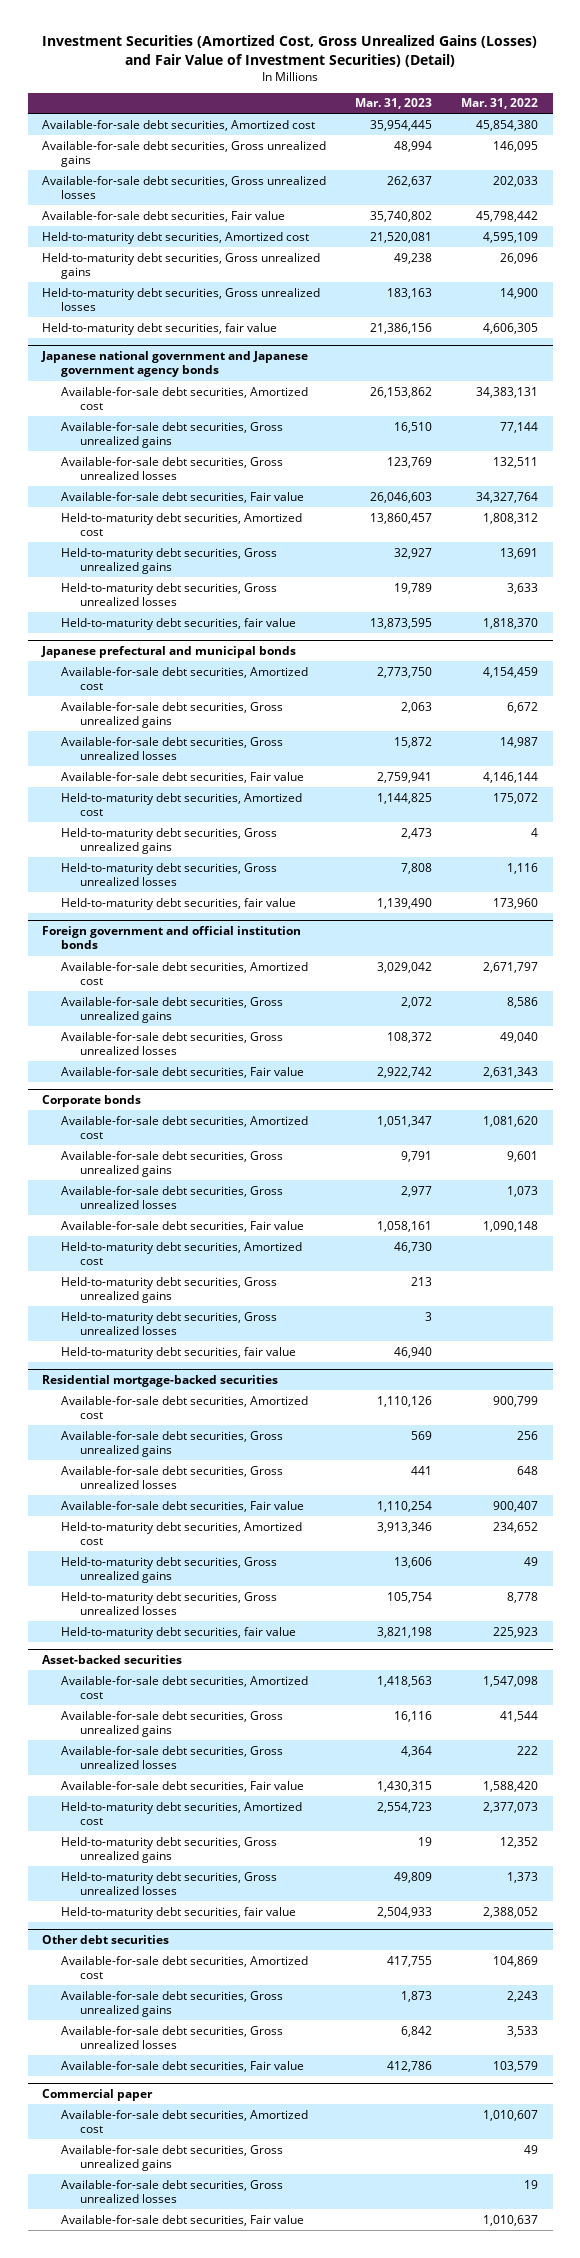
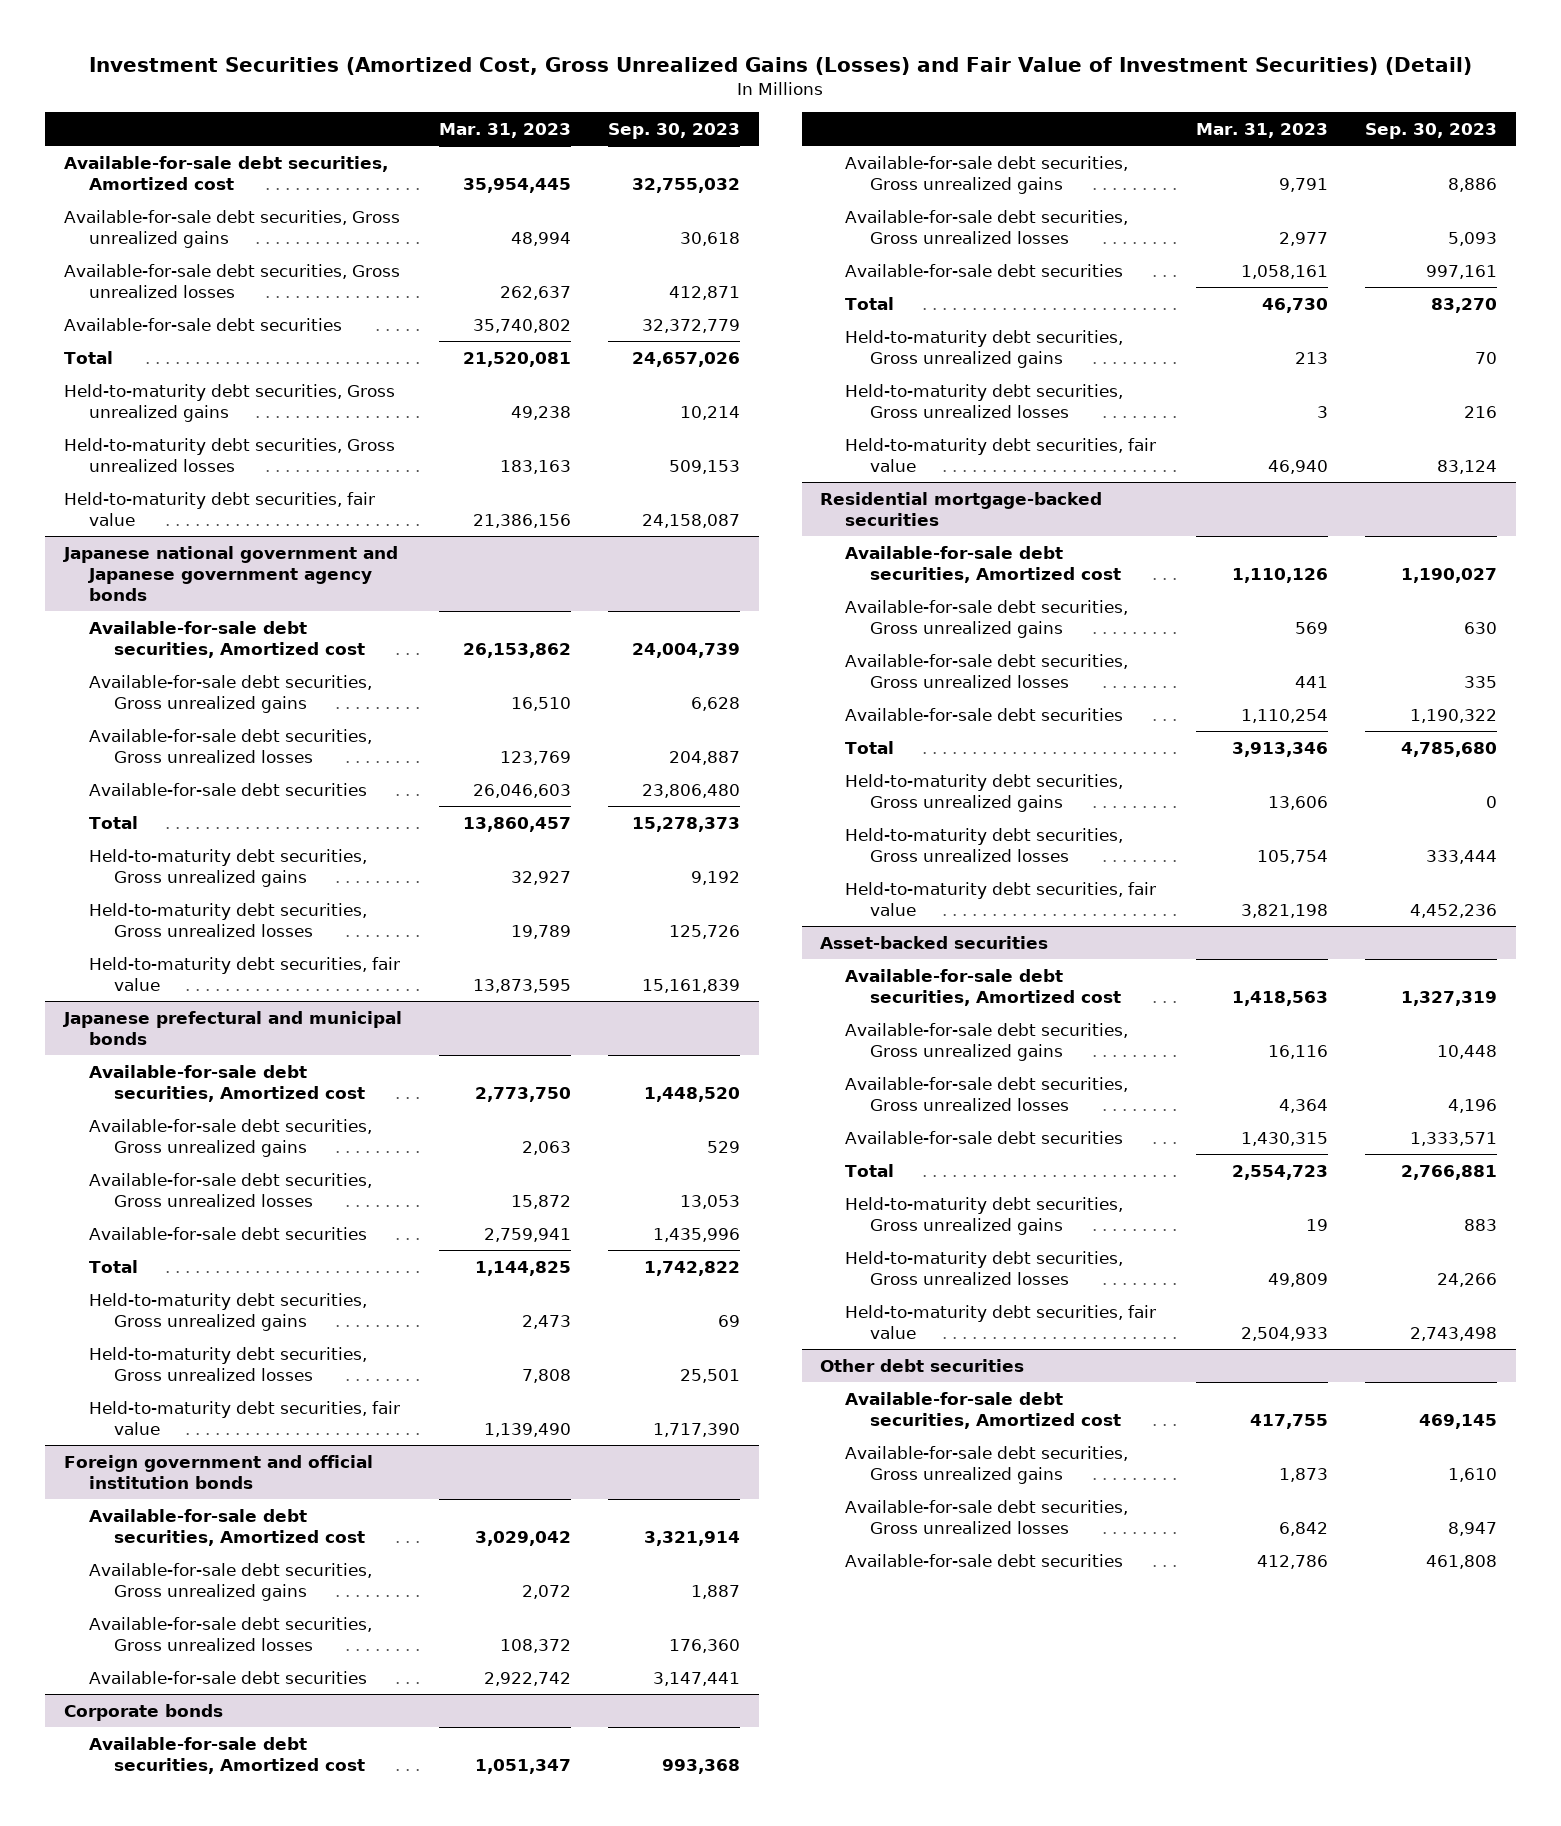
[461,98,539,110] Mar. 31, 2022 -> none
none -> [608,122,741,139] Sep. 30, 2023
[42,210,286,222] Available-for-sale debt securities, Fair value -> [63,317,342,331] Available-for-sale debt securities
[42,231,310,244] Held-to-maturity debt securities, Amortized cost -> [63,350,113,364] Total
[61,491,305,503] Available-for-sale debt securities, Fair value -> [88,782,367,796] Available-for-sale debt securities
[61,512,303,537] Held-to-maturity debt securities, Amortized cost -> [88,815,138,829] Total
[61,771,305,783] Available-for-sale debt securities, Fair value -> [88,1226,367,1240] Available-for-sale debt securities
[61,792,303,817] Held-to-maturity debt securities, Amortized cost -> [88,1259,138,1273] Total
[61,1066,305,1078] Available-for-sale debt securities, Fair value -> [88,1670,367,1684] Available-for-sale debt securities
[61,1220,305,1232] Available-for-sale debt securities, Fair value -> [845,263,1124,277] Available-for-sale debt securities
[61,1241,303,1266] Held-to-maturity debt securities, Amortized cost -> [845,296,895,310] Total
[61,1500,305,1512] Available-for-sale debt securities, Fair value -> [845,707,1124,721] Available-for-sale debt securities
[61,1521,303,1546] Held-to-maturity debt securities, Amortized cost -> [845,740,895,754] Total
[61,1780,305,1792] Available-for-sale debt securities, Fair value -> [845,1130,1124,1144] Available-for-sale debt securities
[61,1801,303,1826] Held-to-maturity debt securities, Amortized cost -> [845,1163,895,1177] Total
[42,2088,154,2101] Commercial paper -> none
[61,2109,309,2134] Available-for-sale debt securities, Amortized cost -> none
[61,2144,284,2172] Available-for-sale debt securities, Gross unrealized gains -> none
[61,2179,284,2204] Available-for-sale debt securities, Gross unrealized losses -> none
[61,2214,305,2226] Available-for-sale debt securities, Fair value -> none
[61,2060,305,2072] Available-for-sale debt securities, Fair value -> [845,1553,1124,1567] Available-for-sale debt securities

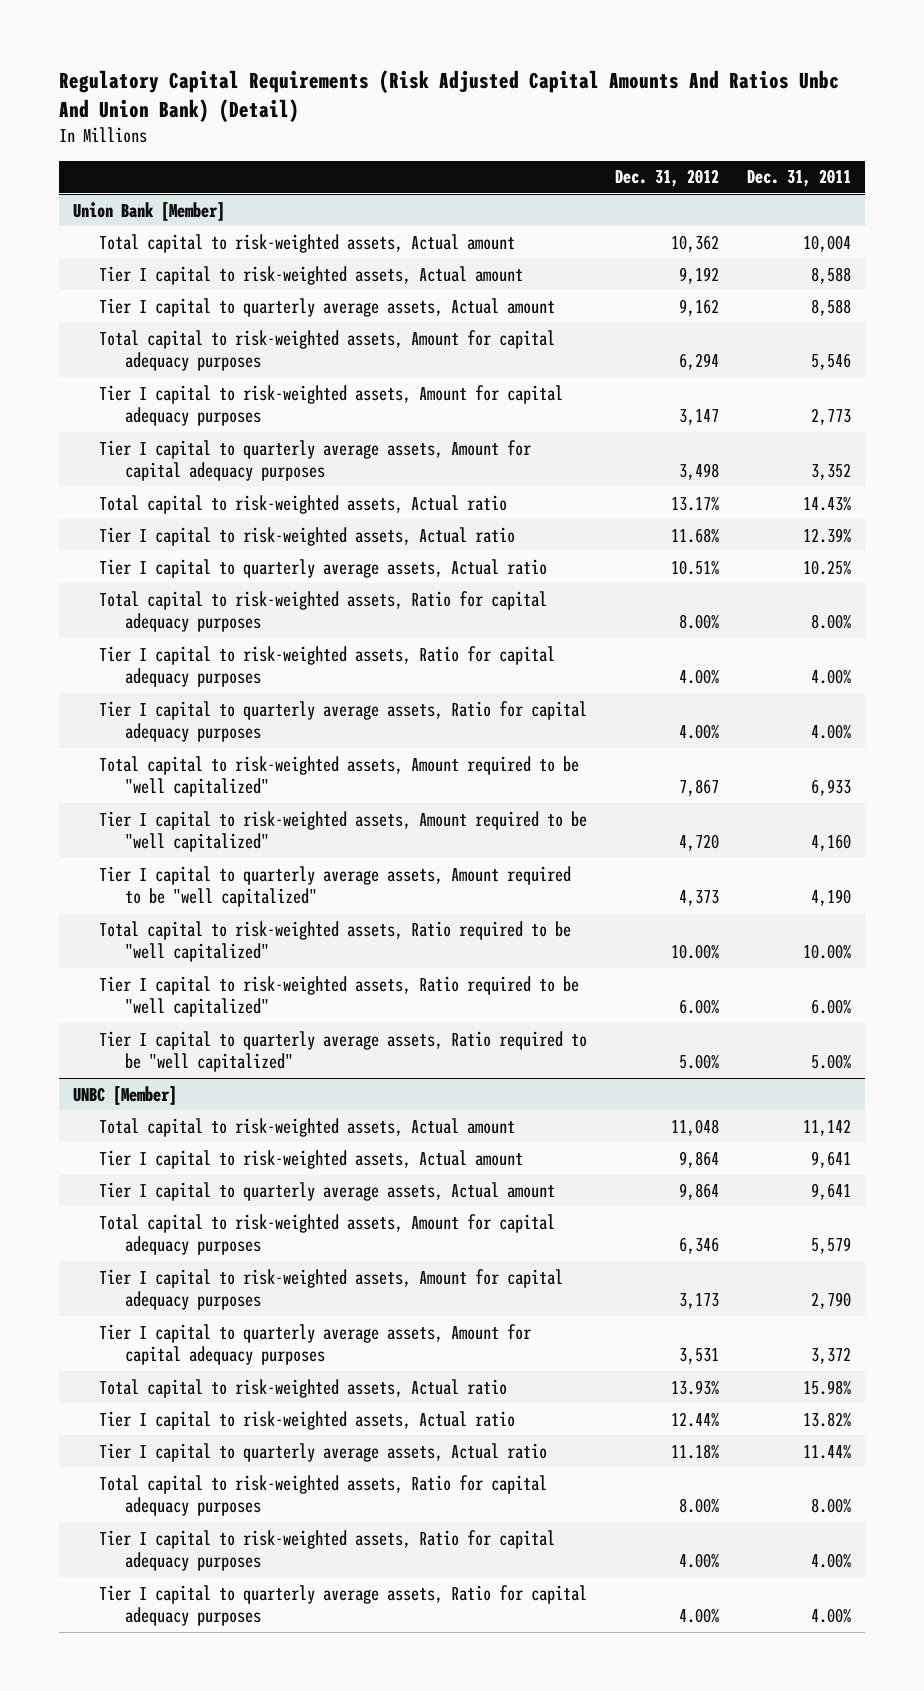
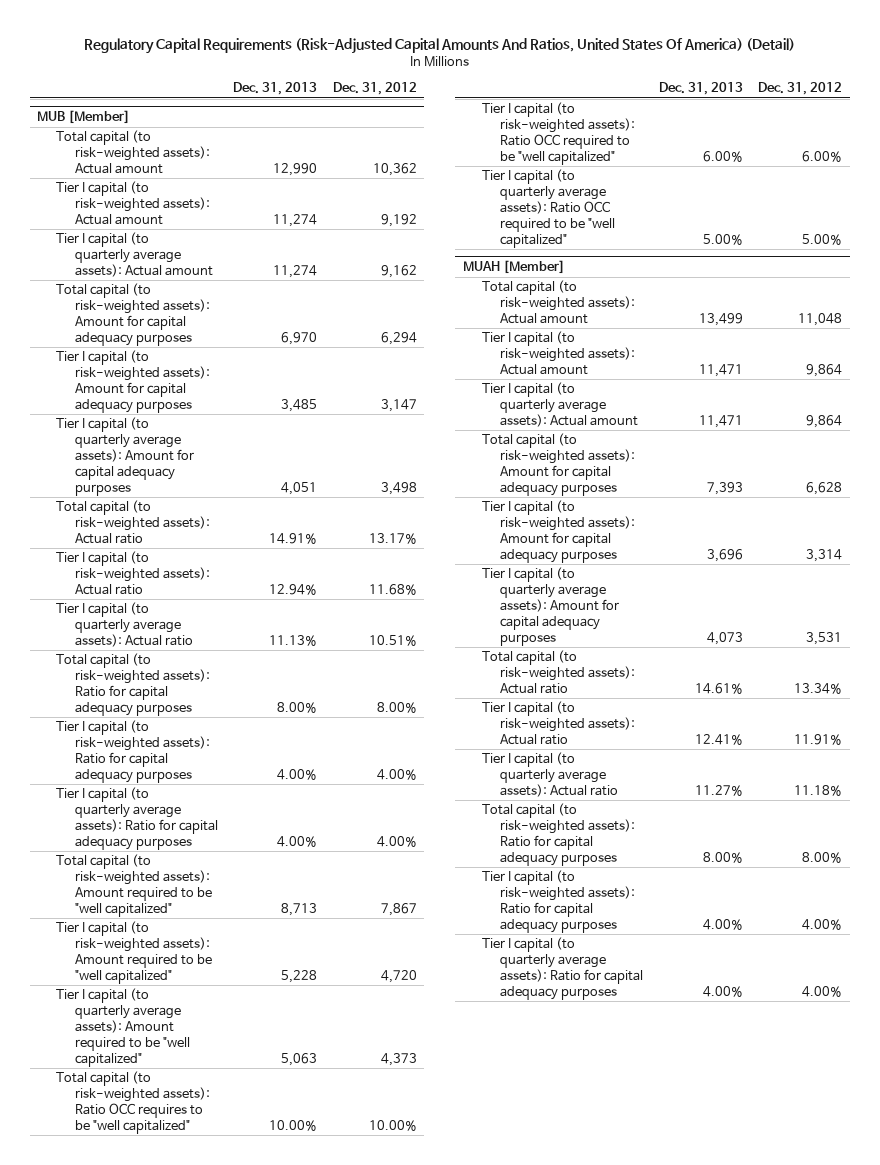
[58,69,839,122] Regulatory Capital Requirements (Risk Adjusted Capital Amounts And Ratios Unbc And Union Bank) (Detail) -> [83,37,795,54] Regulatory Capital Requirements (Risk-Adjusted Capital Amounts And Ratios, United States Of America) (Detail)
[747,169,852,188] Dec. 31, 2011 -> none
none -> [233,82,318,96] Dec. 31, 2013
[73,201,226,221] Union Bank [Member] -> none
[73,1085,178,1105] UNBC [Member] -> none
none -> [37,110,131,125] MUB [Member]
[99,233,516,253] Total capital to risk-weighted assets, Actual amount -> [56,130,210,175] Total capital (to risk-weighted assets): Actual amount
[99,265,524,285] Tier I capital to risk-weighted assets, Actual amount -> [56,181,210,226] Tier I capital (to risk-weighted assets): Actual amount
[99,297,556,317] Tier I capital to quarterly average assets, Actual amount -> [56,232,213,278] Tier I capital (to quarterly average assets): Actual amount
[99,329,556,371] Total capital to risk-weighted assets, Amount for capital adequacy purposes -> [56,283,210,346] Total capital (to risk-weighted assets): Amount for capital adequacy purposes
[99,384,564,426] Tier I capital to risk-weighted assets, Amount for capital adequacy purposes -> [56,350,210,413] Tier I capital (to risk-weighted assets): Amount for capital adequacy purposes
[99,439,532,481] Tier I capital to quarterly average assets, Amount for capital adequacy purposes -> [56,417,194,496] Tier I capital (to quarterly average assets): Amount for capital adequacy purposes
[99,494,508,514] Total capital to risk-weighted assets, Actual ratio -> [56,500,210,545] Total capital (to risk-weighted assets): Actual ratio
[99,526,516,546] Tier I capital to risk-weighted assets, Actual ratio -> [56,551,210,596] Tier I capital (to risk-weighted assets): Actual ratio
[99,558,548,578] Tier I capital to quarterly average assets, Actual ratio -> [56,602,193,648] Tier I capital (to quarterly average assets): Actual ratio
[99,590,548,632] Total capital to risk-weighted assets, Ratio for capital adequacy purposes -> [56,653,210,716] Total capital (to risk-weighted assets): Ratio for capital adequacy purposes
[99,645,556,687] Tier I capital to risk-weighted assets, Ratio for capital adequacy purposes -> [56,720,210,783] Tier I capital (to risk-weighted assets): Ratio for capital adequacy purposes
[99,700,588,742] Tier I capital to quarterly average assets, Ratio for capital adequacy purposes -> [56,787,218,850] Tier I capital (to quarterly average assets): Ratio for capital adequacy purposes
[99,755,580,797] Total capital to risk-weighted assets, Amount required to be "well capitalized" -> [56,854,212,917] Total capital (to risk-weighted assets): Amount required to be "well capitalized"
[99,810,588,852] Tier I capital to risk-weighted assets, Amount required to be "well capitalized" -> [56,921,212,984] Tier I capital (to risk-weighted assets): Amount required to be "well capitalized"
[99,865,572,907] Tier I capital to quarterly average assets, Amount required to be "well capitalized" -> [56,988,190,1067] Tier I capital (to quarterly average assets): Amount required to be "well capitalized"
[99,920,572,962] Total capital to risk-weighted assets, Ratio required to be "well capitalized" -> [56,1071,210,1134] Total capital (to risk-weighted assets): Ratio OCC requires to be "well capitalized"
[99,975,580,1017] Tier I capital to risk-weighted assets, Ratio required to be "well capitalized" -> [481,102,636,165] Tier I capital (to risk-weighted assets): Ratio OCC required to be "well capitalized"
[99,1030,588,1072] Tier I capital to quarterly average assets, Ratio required to be "well capitalized" -> [481,169,616,248] Tier I capital (to quarterly average assets): Ratio OCC required to be "well capitalized"
none -> [462,260,565,275] MUAH [Member]
[99,1117,516,1137] Total capital to risk-weighted assets, Actual amount -> [481,280,636,325] Total capital (to risk-weighted assets): Actual amount
[99,1149,524,1169] Tier I capital to risk-weighted assets, Actual amount -> [481,331,636,376] Tier I capital (to risk-weighted assets): Actual amount
[99,1181,556,1201] Tier I capital to quarterly average assets, Actual amount -> [481,382,639,428] Tier I capital (to quarterly average assets): Actual amount
[99,1213,556,1255] Total capital to risk-weighted assets, Amount for capital adequacy purposes -> [481,433,636,496] Total capital (to risk-weighted assets): Amount for capital adequacy purposes
[679,1236,720,1254] 6,346 -> [806,481,843,495] 6,628
[99,1268,564,1310] Tier I capital to risk-weighted assets, Amount for capital adequacy purposes -> [481,500,636,563] Tier I capital (to risk-weighted assets): Amount for capital adequacy purposes
[679,1292,720,1309] 3,173 -> [806,548,843,562] 3,314
[99,1323,532,1365] Tier I capital to quarterly average assets, Amount for capital adequacy purposes -> [481,567,620,646] Tier I capital (to quarterly average assets): Amount for capital adequacy purposes
[99,1378,508,1398] Total capital to risk-weighted assets, Actual ratio -> [481,650,636,695] Total capital (to risk-weighted assets): Actual ratio
[671,1379,720,1395] 13.93% -> [794,683,843,695] 13.34%
[99,1410,516,1430] Tier I capital to risk-weighted assets, Actual ratio -> [481,701,636,746] Tier I capital (to risk-weighted assets): Actual ratio
[671,1411,720,1427] 12.44% -> [794,734,843,746] 11.91%
[99,1442,548,1462] Tier I capital to quarterly average assets, Actual ratio -> [481,752,619,798] Tier I capital (to quarterly average assets): Actual ratio
[99,1474,548,1516] Total capital to risk-weighted assets, Ratio for capital adequacy purposes -> [481,803,636,866] Total capital (to risk-weighted assets): Ratio for capital adequacy purposes
[99,1529,556,1571] Tier I capital to risk-weighted assets, Ratio for capital adequacy purposes -> [481,870,636,933] Tier I capital (to risk-weighted assets): Ratio for capital adequacy purposes
[99,1584,588,1626] Tier I capital to quarterly average assets, Ratio for capital adequacy purposes -> [481,937,644,1000] Tier I capital (to quarterly average assets): Ratio for capital adequacy purposes

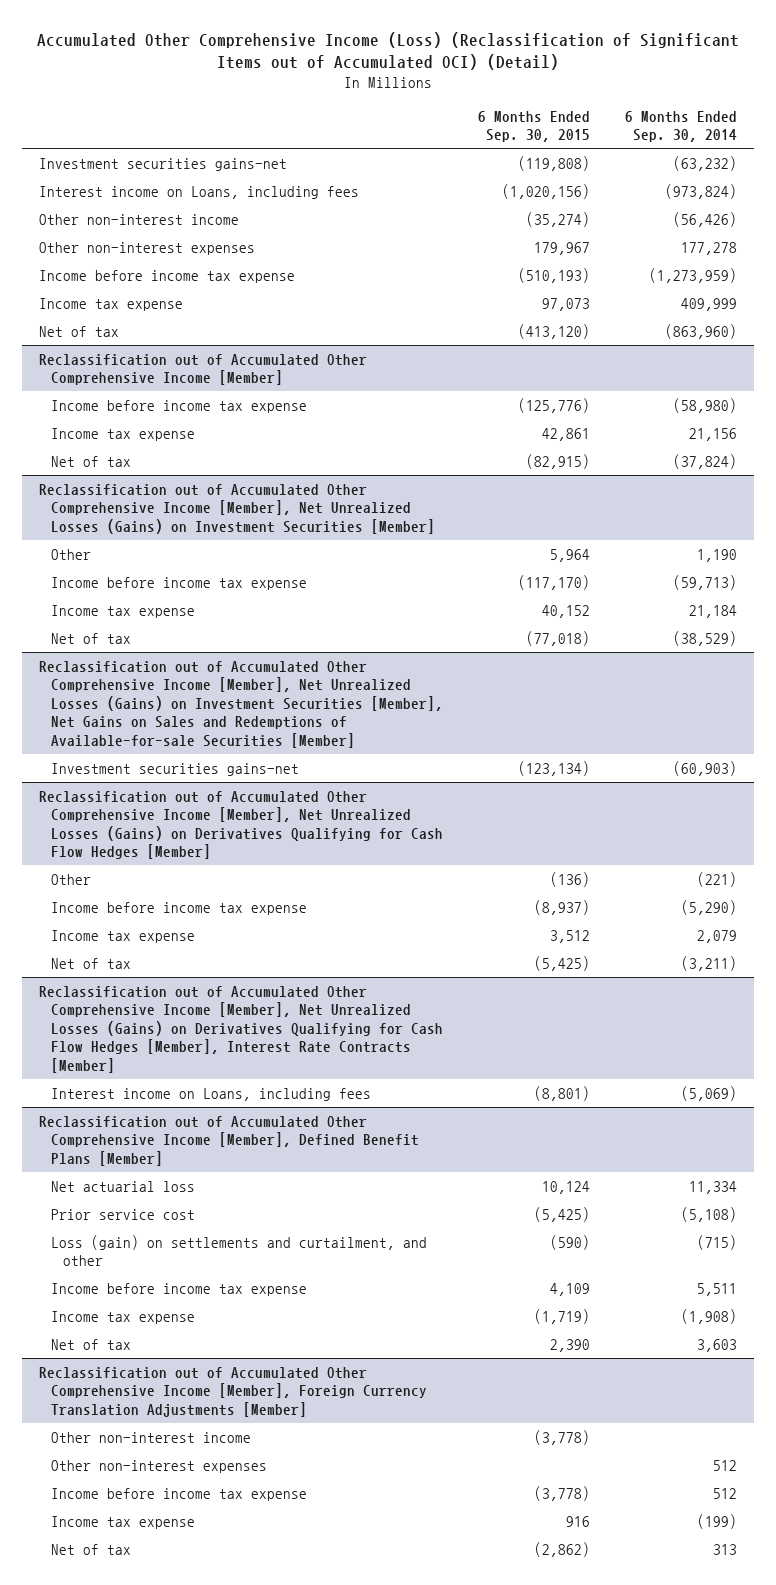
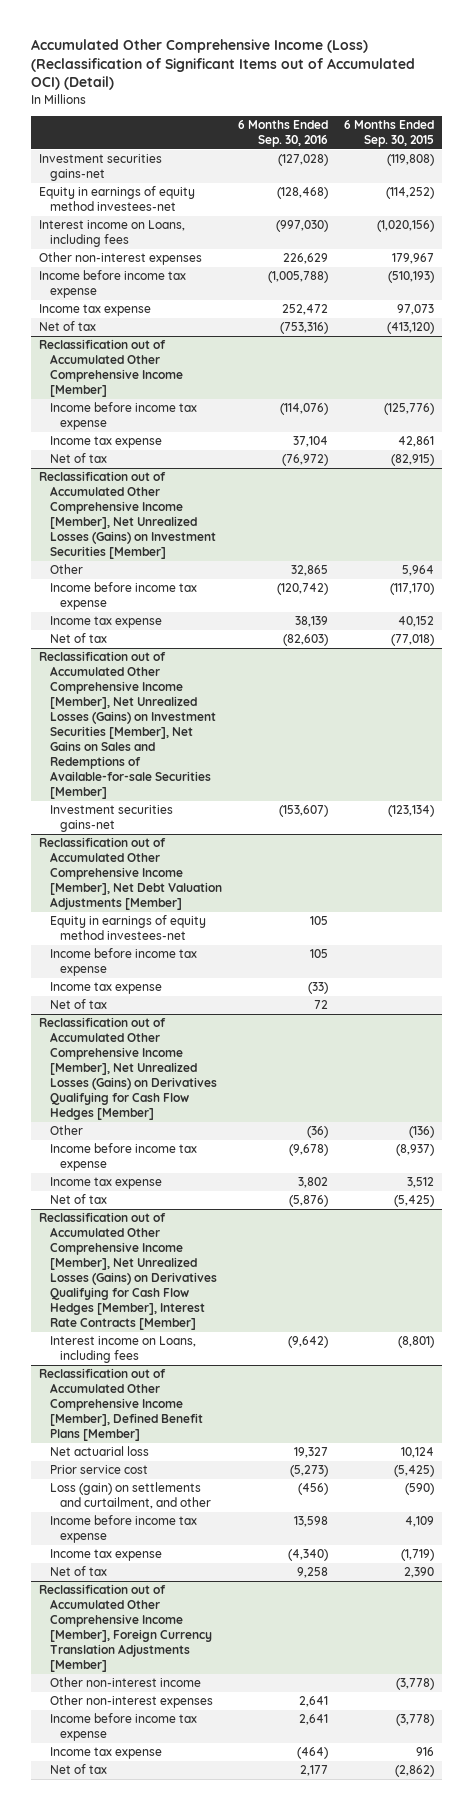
[624,110,737,143] 6 Months Ended Sep. 30, 2014 -> none
none -> [237,120,328,148] 6 Months Ended Sep. 30, 2016
none -> [39,186,196,212] Equity in earnings of equity method investees-net
[39,213,240,225] Other non-interest income -> none
none -> [39,837,222,911] Reclassification out of Accumulated Other Comprehensive Income [Member], Net Debt Valuation Adjustments [Member]
none -> [49,915,206,941] Equity in earnings of equity method investees-net
none -> [49,948,197,977] Income before income tax expense
none -> [49,982,162,995] Income tax expense
none -> [49,999,107,1010] Net of tax

